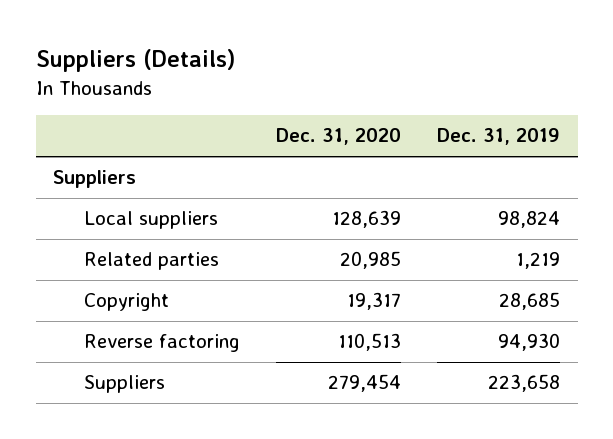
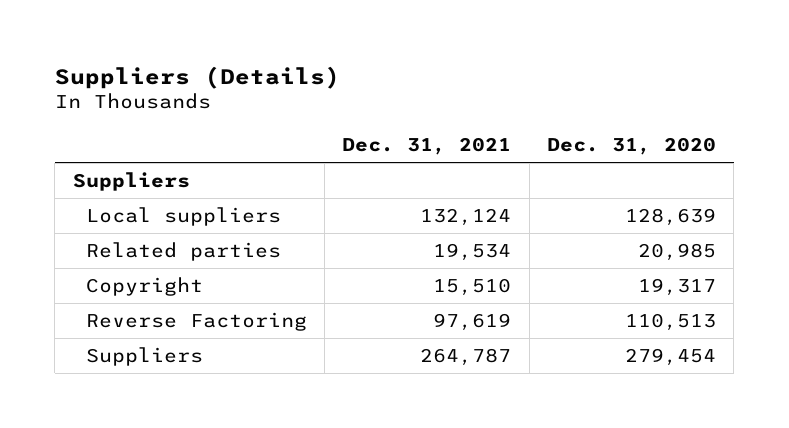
[436,128,560,146] Dec. 31, 2019 -> none
none -> [342,136,512,155] Dec. 31, 2021
[84,334,241,353] Reverse factoring -> [85,312,307,332] Reverse Factoring

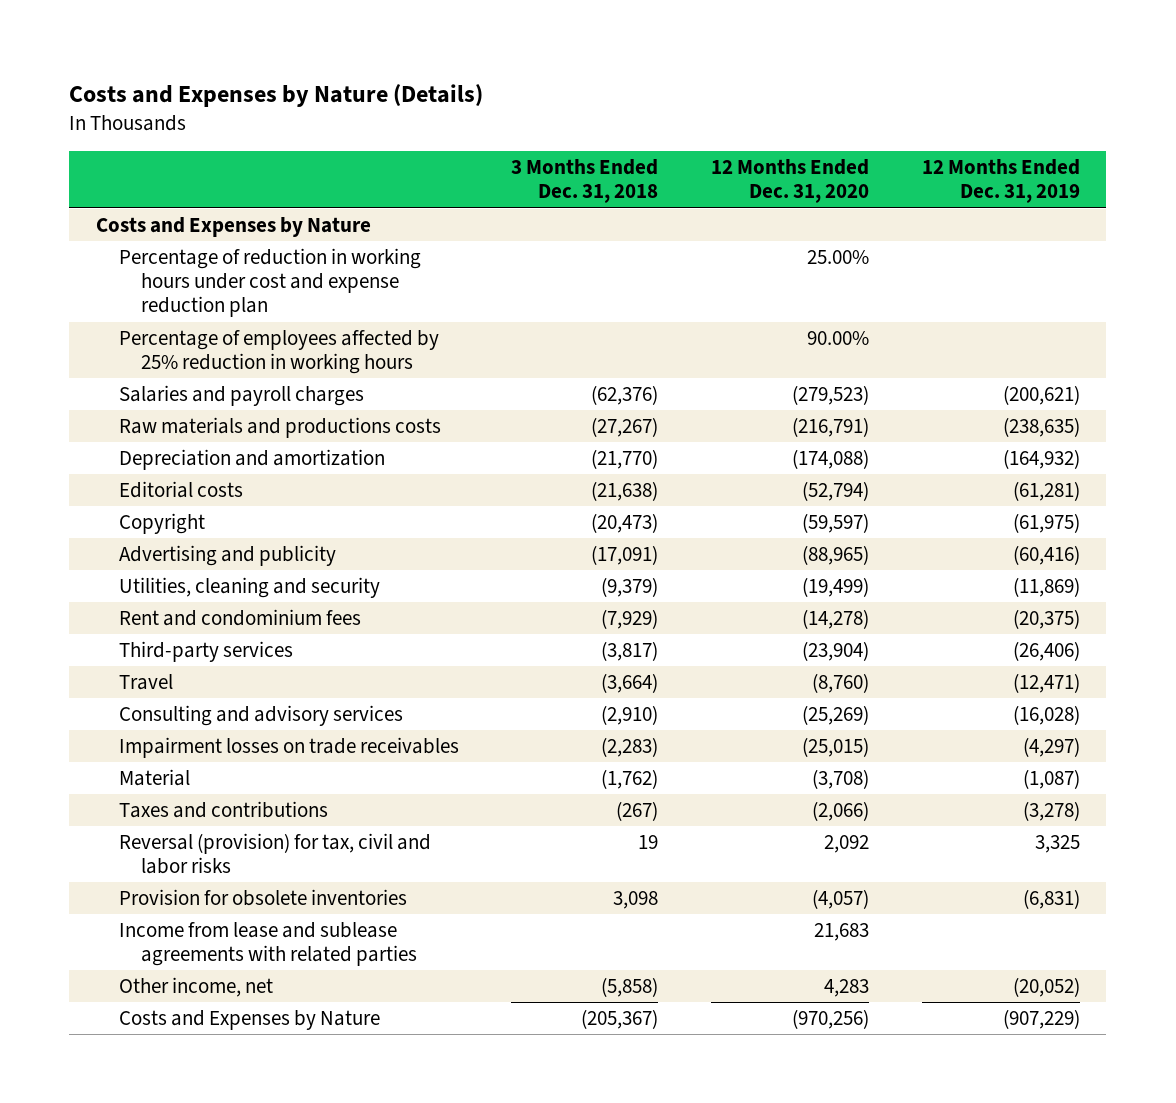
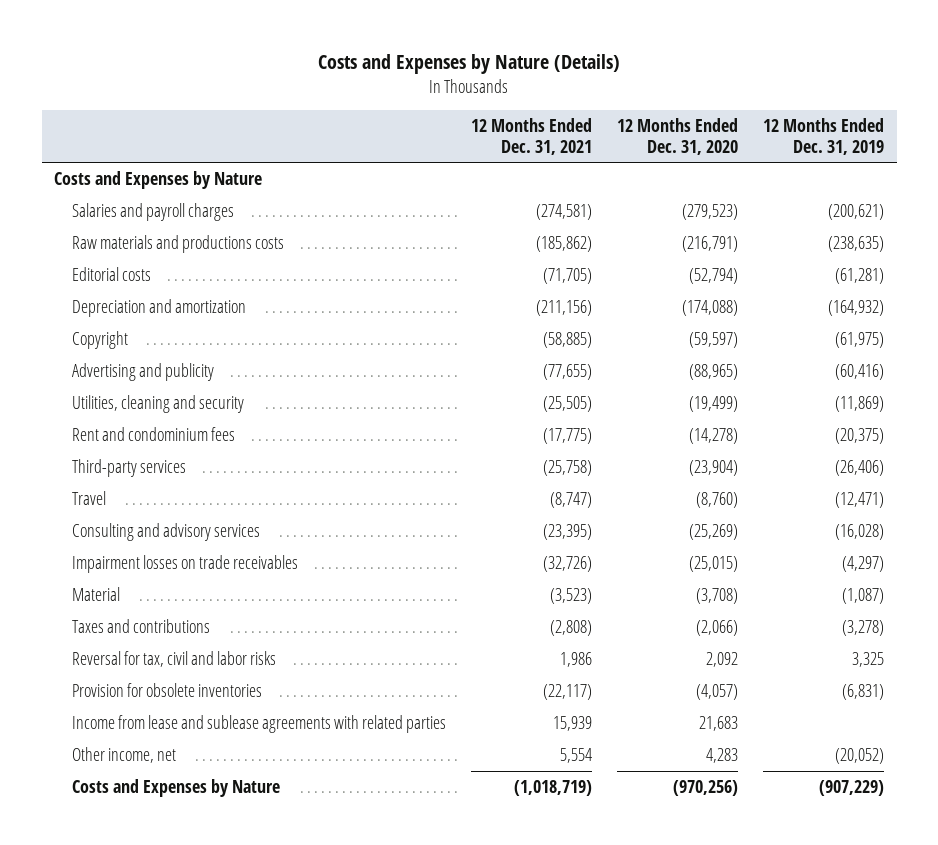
[511,159,659,204] 3 Months Ended Dec. 31, 2018 -> none
none -> [470,118,592,155] 12 Months Ended Dec. 31, 2021
[118,248,421,318] Percentage of reduction in working hours under cost and expense reduction plan -> none
[118,330,439,375] Percentage of employees affected by 25% reduction in working hours -> none
[118,449,385,471] Depreciation and amortization -> [71,298,246,317] Depreciation and amortization
[118,833,431,875] Reversal (provision) for tax, civil and labor risks -> [71,650,276,667] Reversal for tax, civil and labor risks

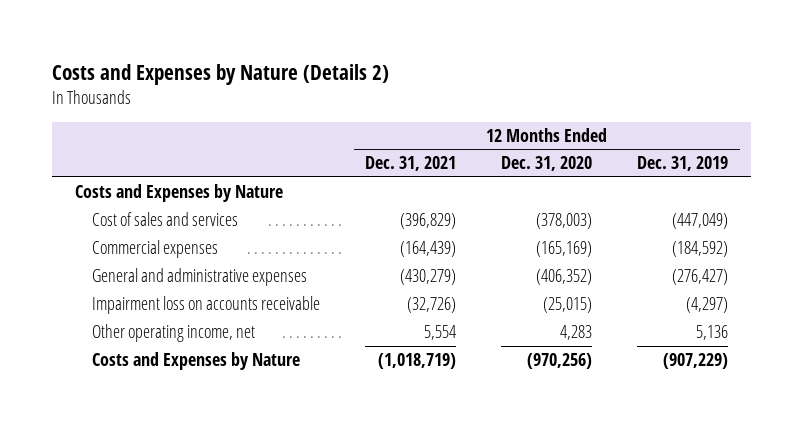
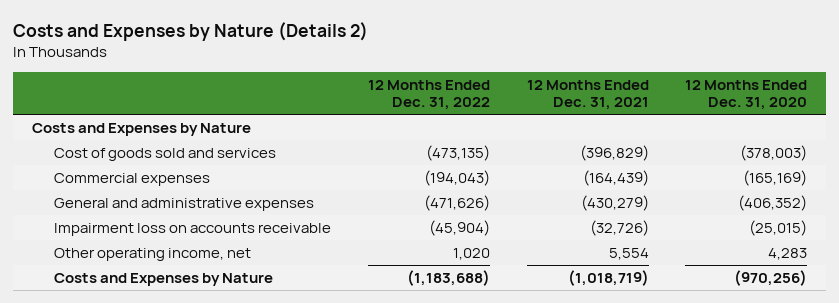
[637,156,729,172] Dec. 31, 2019 -> none
none -> [367,79,490,111] 12 Months Ended Dec. 31, 2022
[91,212,238,227] Cost of sales and services -> [54,147,277,161] Cost of goods sold and services

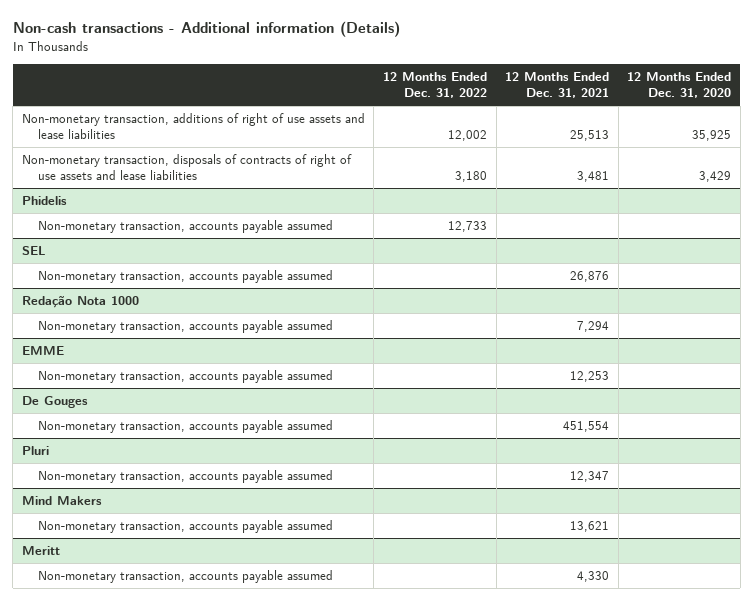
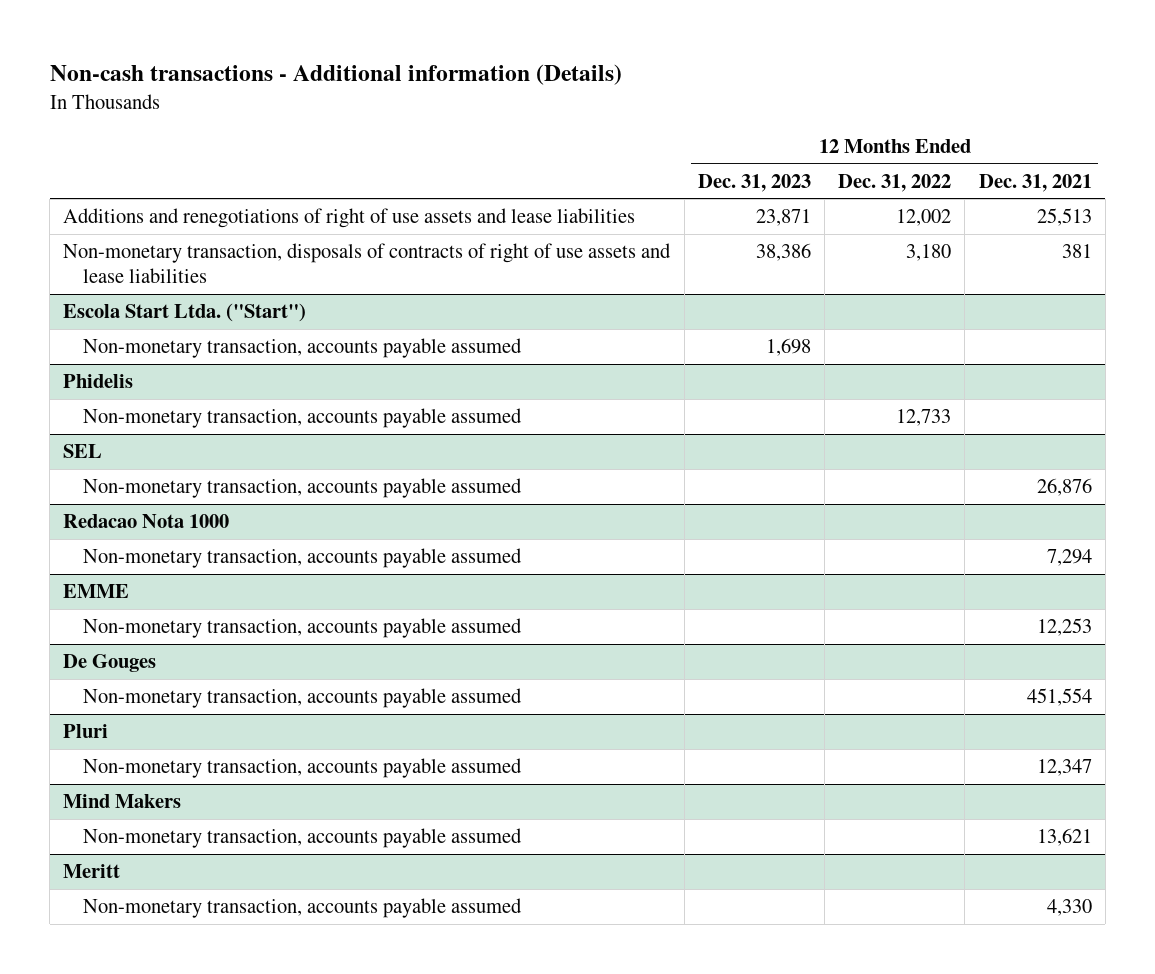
[627,72,732,99] 12 Months Ended Dec. 31, 2020 -> none
none -> [697,173,811,192] Dec. 31, 2023
[21,113,365,140] Non-monetary transaction, additions of right of use assets and lease liabilities -> [63,207,636,228] Additions and renegotiations of right of use assets and lease liabilities
[577,171,610,183] 3,481 -> [1061,243,1092,258] 381
none -> [63,302,307,322] Escola Start Ltda. ("Start")
none -> [82,337,522,358] Non-monetary transaction, accounts payable assumed
[21,296,139,309] Redação Nota 1000 -> [63,513,230,528] Redacao Nota 1000

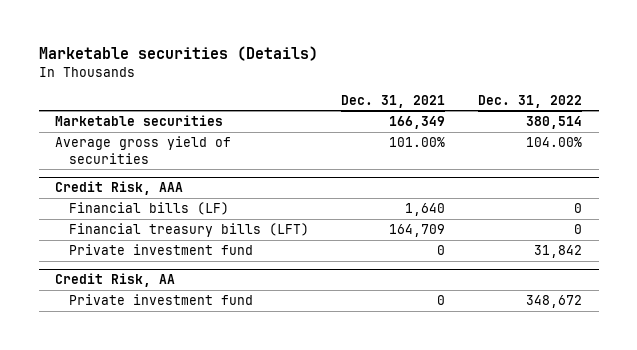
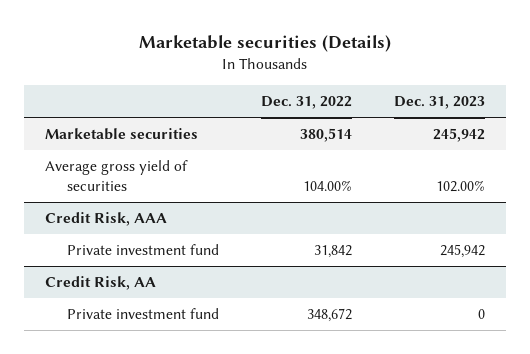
[341,94,446,108] Dec. 31, 2021 -> none
none -> [393,96,485,110] Dec. 31, 2023
[68,202,229,216] Financial bills (LF) -> none
[68,223,309,238] Financial treasury bills (LFT) -> none

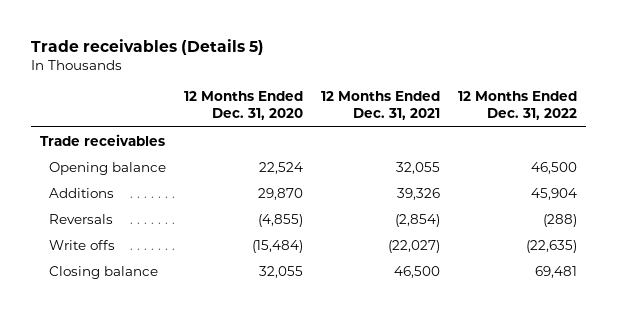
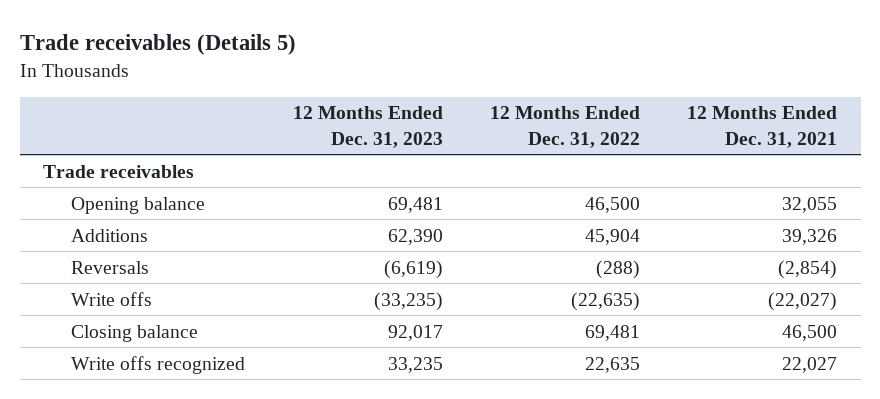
[184,91,304,121] 12 Months Ended Dec. 31, 2020 -> none
none -> [292,106,443,148] 12 Months Ended Dec. 31, 2023
none -> [71,355,246,374] Write offs recognized

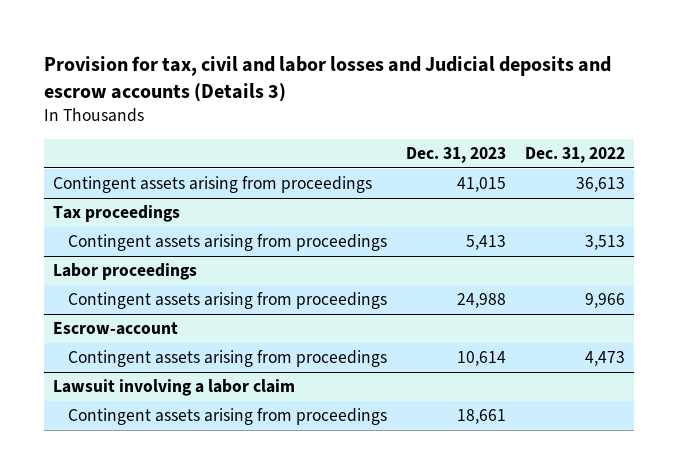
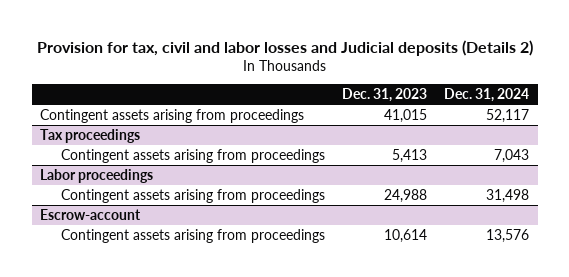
[43,55,611,102] Provision for tax, civil and labor losses and Judicial deposits and escrow accounts (Details 3) -> [36,39,533,56] Provision for tax, civil and labor losses and Judicial deposits (Details 2)
[524,146,625,163] Dec. 31, 2022 -> none
none -> [444,88,530,103] Dec. 31, 2024
[53,379,296,397] Lawsuit involving a labor claim -> none
[67,408,387,426] Contingent assets arising from proceedings -> none

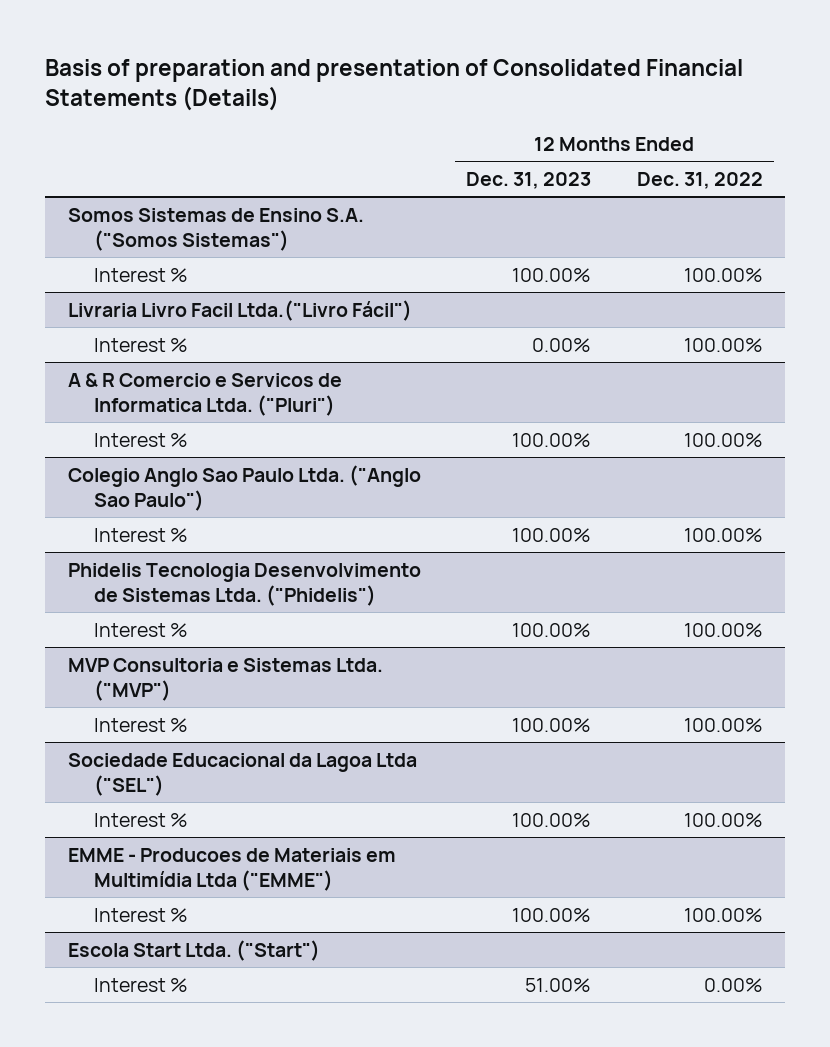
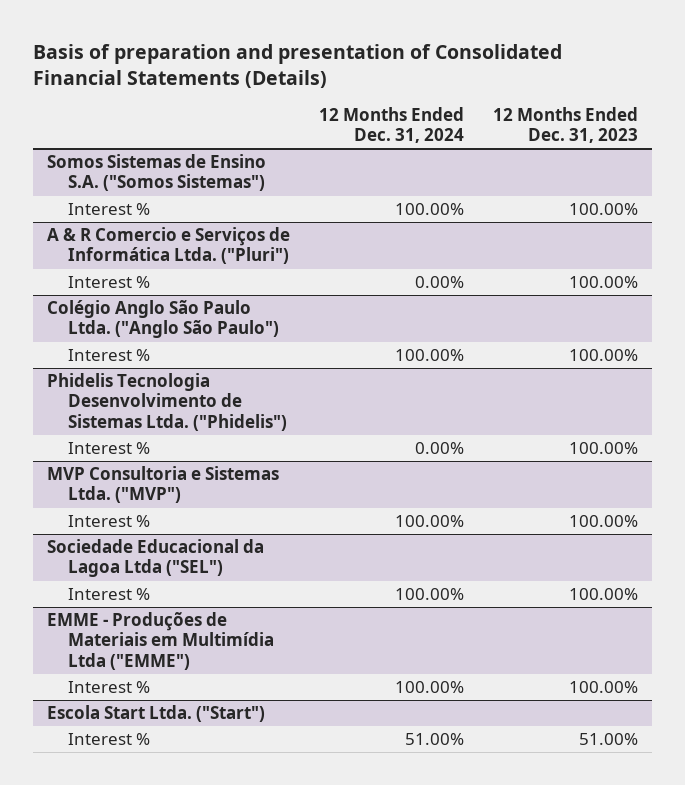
[636,171,763,189] Dec. 31, 2022 -> none
none -> [319,107,465,144] 12 Months Ended Dec. 31, 2024
[67,299,412,321] Livraria Livro Facil Ltda.("Livro Fácil") -> none
[94,337,189,352] Interest % -> none
[67,372,342,417] A & R Comercio e Servicos de Informatica Ltda. ("Pluri") -> [47,227,291,265] A & R Comercio e Serviços de Informática Ltda. ("Pluri")
[67,464,421,512] Colegio Anglo Sao Paulo Ltda. ("Anglo Sao Paulo") -> [47,300,280,339] Colégio Anglo São Paulo Ltda. ("Anglo São Paulo")
[67,847,396,892] EMME - Producoes de Materiais em Multimídia Ltda ("EMME") -> [47,612,275,670] EMME - Produções de Materiais em Multimídia Ltda ("EMME")

